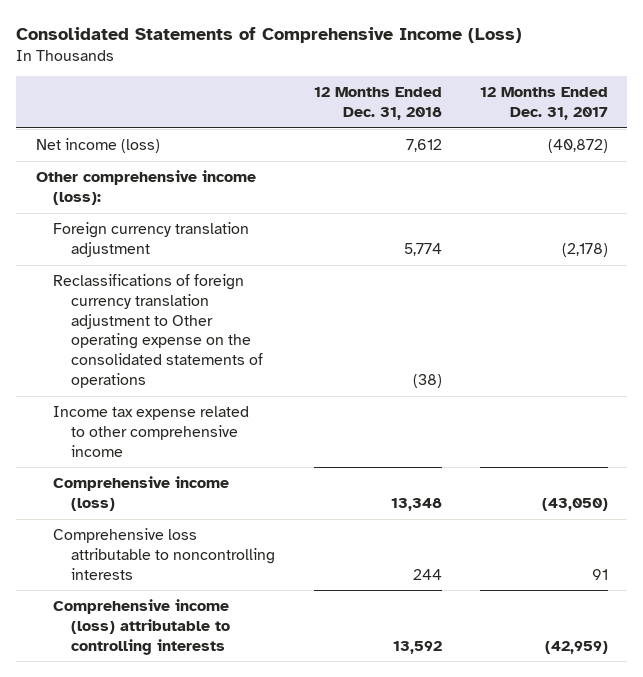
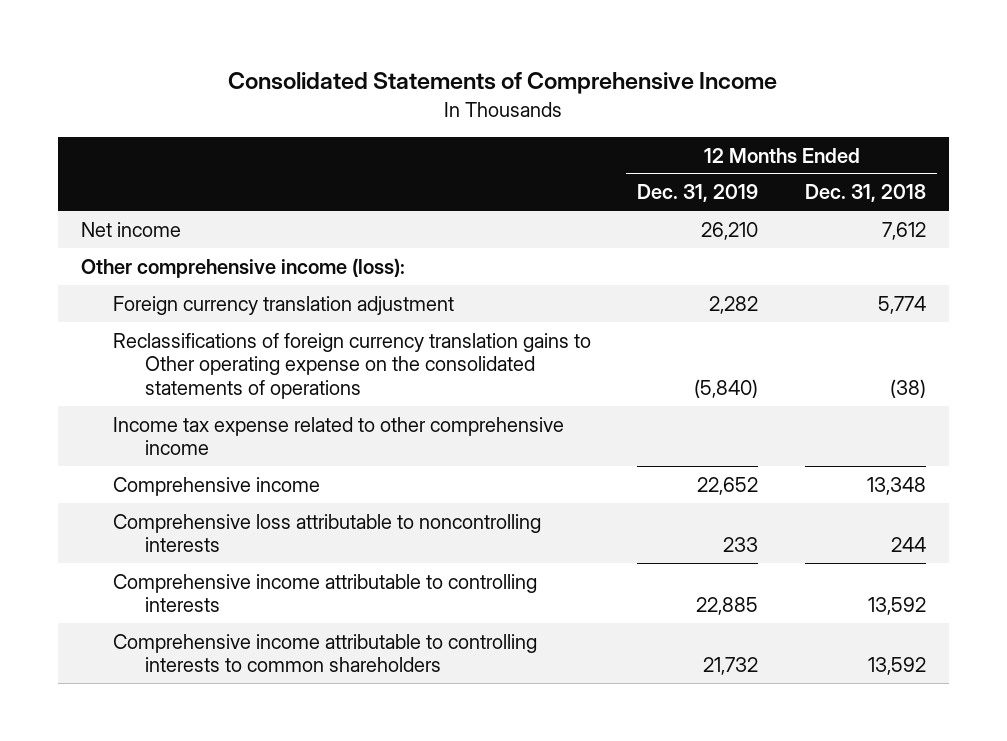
[16,27,523,44] Consolidated Statements of Comprehensive Income (Loss) -> [228,72,778,95] Consolidated Statements of Comprehensive Income
[479,87,608,120] 12 Months Ended Dec. 31, 2017 -> none
none -> [637,184,759,203] Dec. 31, 2019
[35,138,160,154] Net income (loss) -> [81,221,182,237] Net income
[53,274,264,388] Reclassifications of foreign currency translation adjustment to Other operating expense on the consolidated statements of operations -> [113,332,592,400] Reclassifications of foreign currency translation gains to Other operating expense on the consolidated statements of operations
[53,476,230,511] Comprehensive income (loss) -> [113,476,321,496] Comprehensive income
[53,599,231,655] Comprehensive income (loss) attributable to controlling interests -> [113,573,538,613] Comprehensive income attributable to controlling interests
none -> [113,633,538,673] Comprehensive income attributable to controlling interests to common shareholders

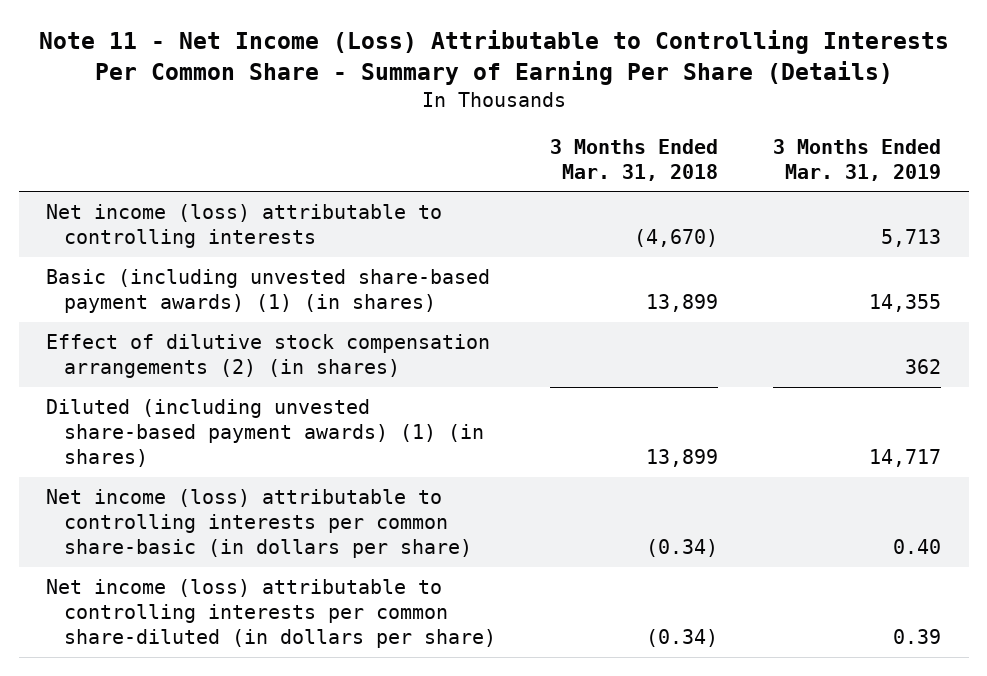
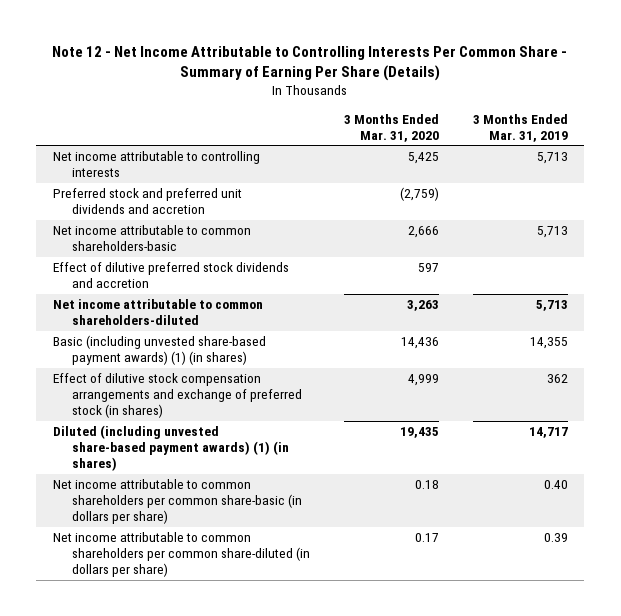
[38,30,949,86] Note 11 - Net Income (Loss) Attributable to Controlling Interests Per Common Share - Summary of Earning Per Share (Details) -> [52,45,568,82] Note 12 - Net Income Attributable to Controlling Interests Per Common Share - Summary of Earning Per Share (Details)
[550,138,719,181] 3 Months Ended Mar. 31, 2018 -> none
none -> [343,113,439,142] 3 Months Ended Mar. 31, 2020
[46,203,443,249] Net income (loss) attributable to controlling interests -> [53,151,261,178] Net income attributable to controlling interests
none -> [53,188,243,215] Preferred stock and preferred unit dividends and accretion
none -> [53,225,252,252] Net income attributable to common shareholders-basic
none -> [53,262,290,289] Effect of dilutive preferred stock dividends and accretion
none -> [53,299,264,326] Net income attributable to common shareholders-diluted
[46,333,491,379] Effect of dilutive stock compensation arrangements (2) (in shares) -> [53,373,303,419] Effect of dilutive stock compensation arrangements and exchange of preferred stock (in shares)
[46,488,472,559] Net income (loss) attributable to controlling interests per common share-basic (in dollars per share) -> [53,479,303,525] Net income attributable to common shareholders per common share-basic (in dollars per share)
[46,578,496,649] Net income (loss) attributable to controlling interests per common share-diluted (in dollars per share) -> [53,532,311,578] Net income attributable to common shareholders per common share-diluted (in dollars per share)

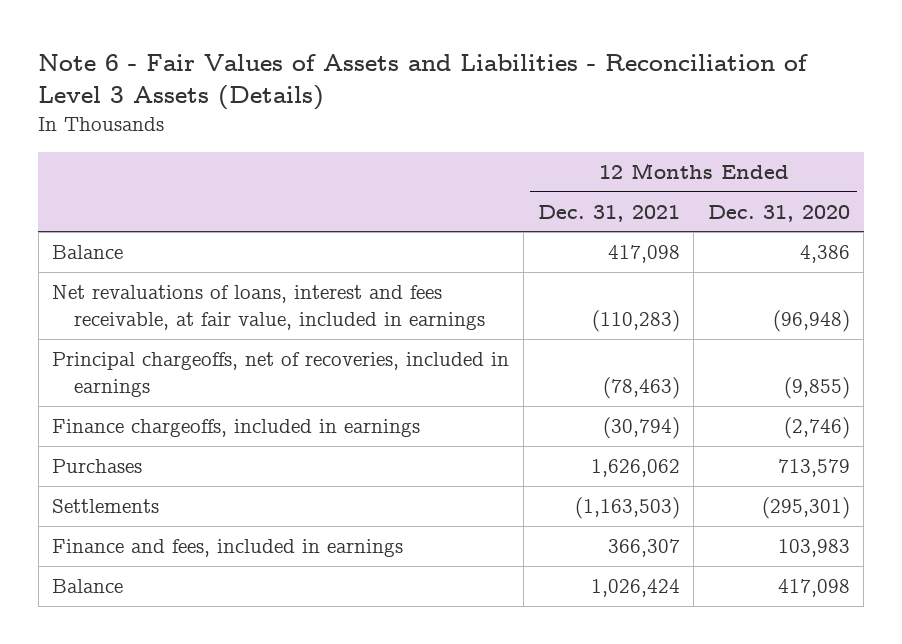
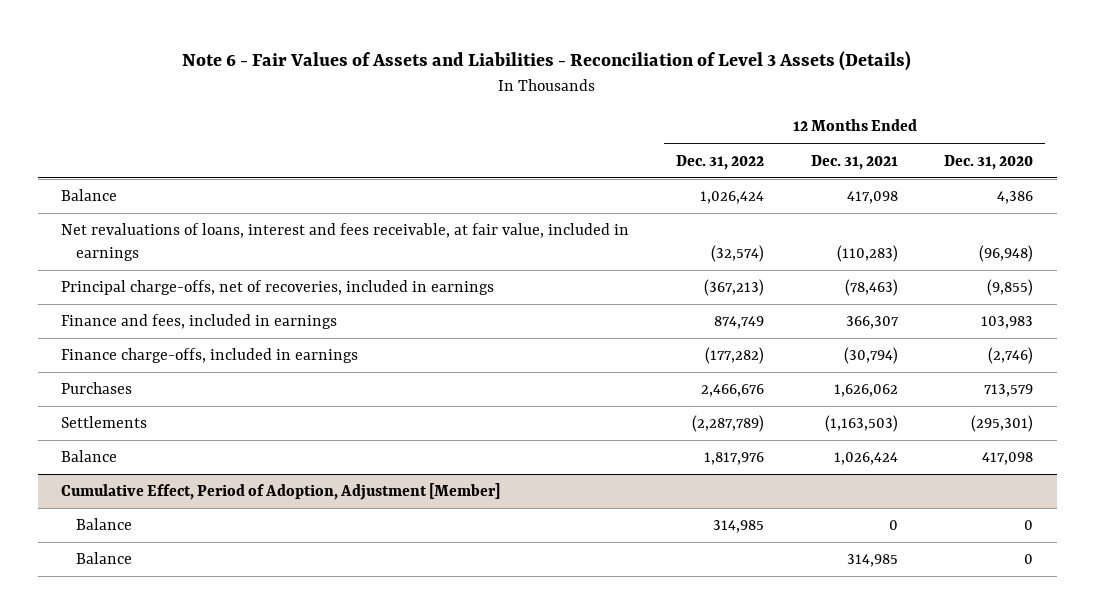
none -> [675,154,764,170] Dec. 31, 2022
[52,352,510,398] Principal chargeoffs, net of recoveries, included in earnings -> [61,280,495,296] Principal charge-offs, net of recoveries, included in earnings
[52,539,404,558] Finance and fees, included in earnings -> [61,314,338,330] Finance and fees, included in earnings
[52,419,421,438] Finance chargeoffs, included in earnings -> [61,348,359,364] Finance charge-offs, included in earnings
none -> [61,483,501,501] Cumulative Effect, Period of Adoption, Adjustment [Member]
none -> [75,518,132,531] Balance
none -> [75,552,132,565] Balance

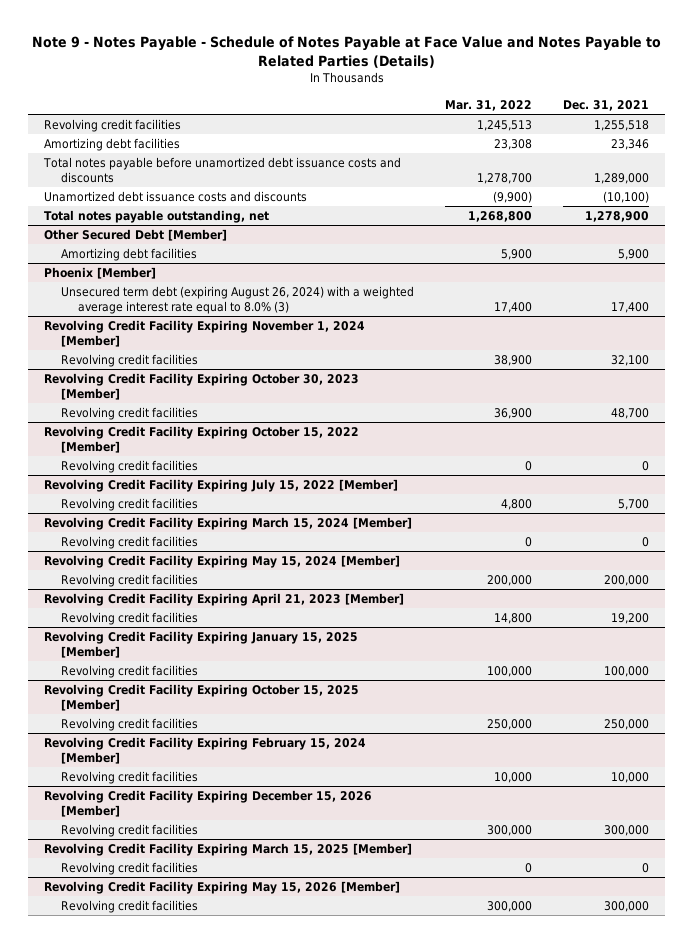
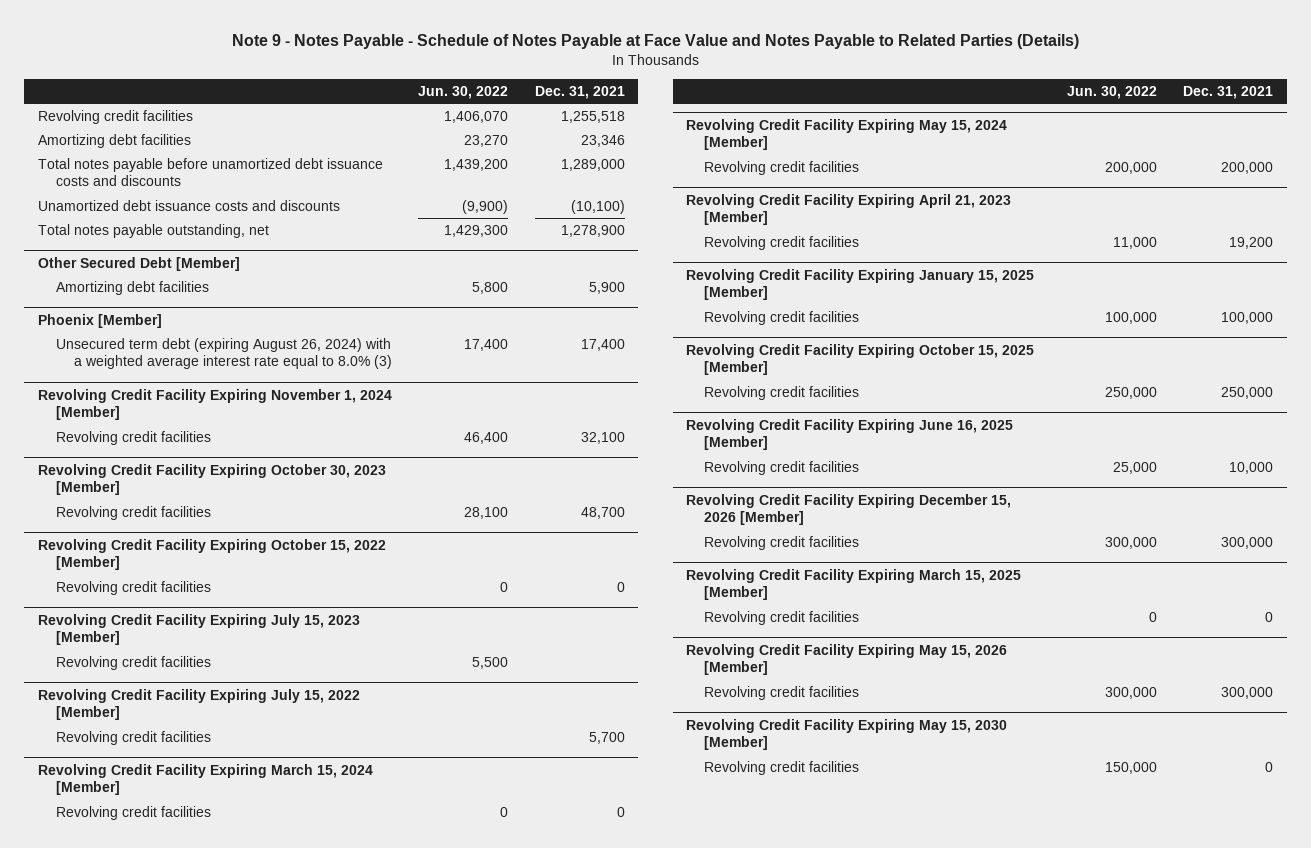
[445,99,533,111] Mar. 31, 2022 -> none
none -> [418,85,509,99] Jun. 30, 2022
none -> [37,613,360,646] Revolving Credit Facility Expiring July 15, 2023 [Member]
none -> [55,655,211,670] Revolving credit facilities
[44,737,367,764] Revolving Credit Facility Expiring February 15, 2024 [Member] -> none
none -> [686,418,1014,451] Revolving Credit Facility Expiring June 16, 2025 [Member]
none -> [686,718,1008,751] Revolving Credit Facility Expiring May 15, 2030 [Member]
none -> [704,760,860,775] Revolving credit facilities

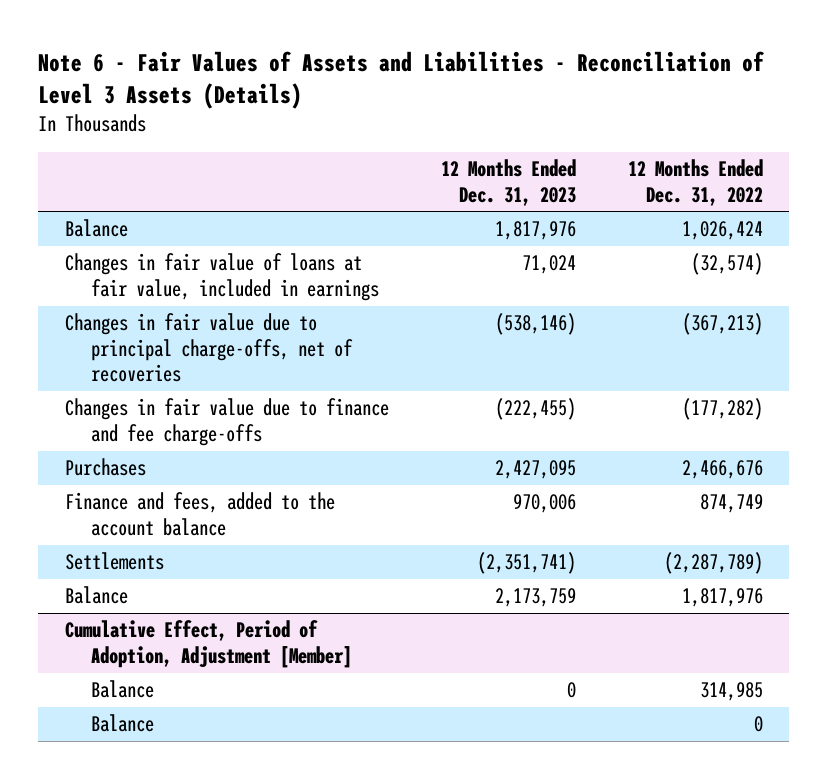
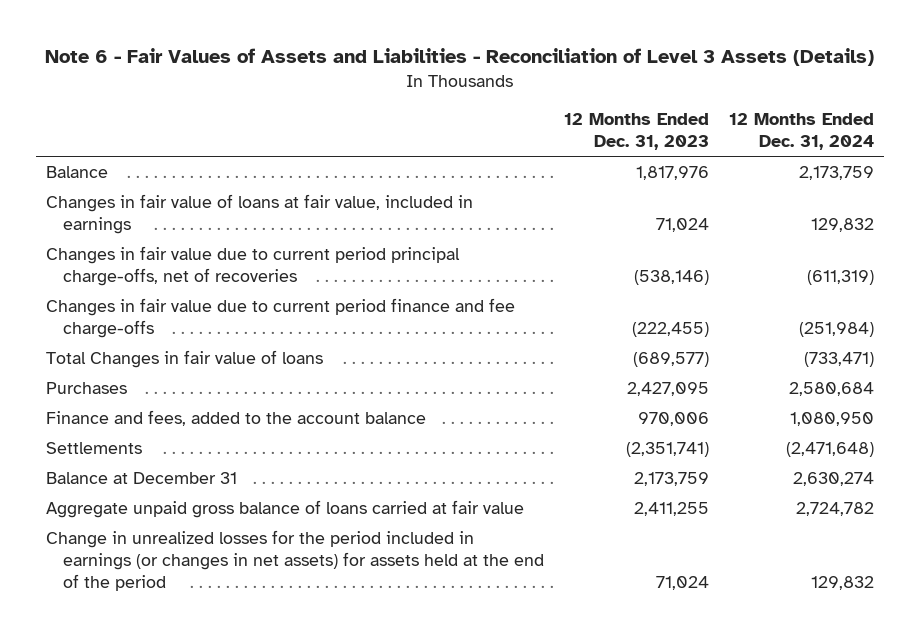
[628,159,764,206] 12 Months Ended Dec. 31, 2022 -> none
none -> [729,113,875,151] 12 Months Ended Dec. 31, 2024
[64,313,353,383] Changes in fair value due to principal charge-offs, net of recoveries -> [46,245,461,286] Changes in fair value due to current period principal charge-offs, net of recoveries
[64,398,389,446] Changes in fair value due to finance and fee charge-offs -> [46,297,516,338] Changes in fair value due to current period finance and fee charge-offs
none -> [46,349,324,368] Total Changes in fair value of loans
[64,620,352,668] Cumulative Effect, Period of Adoption, Adjustment [Member] -> none
[90,680,154,699] Balance -> none
[90,714,154,733] Balance -> none
[64,586,128,605] Balance -> [46,471,238,484] Balance at December 31
none -> [46,499,525,518] Aggregate unpaid gross balance of loans carried at fair value
none -> [46,529,544,591] Change in unrealized losses for the period included in earnings (or changes in net assets) for assets held at the end of the period

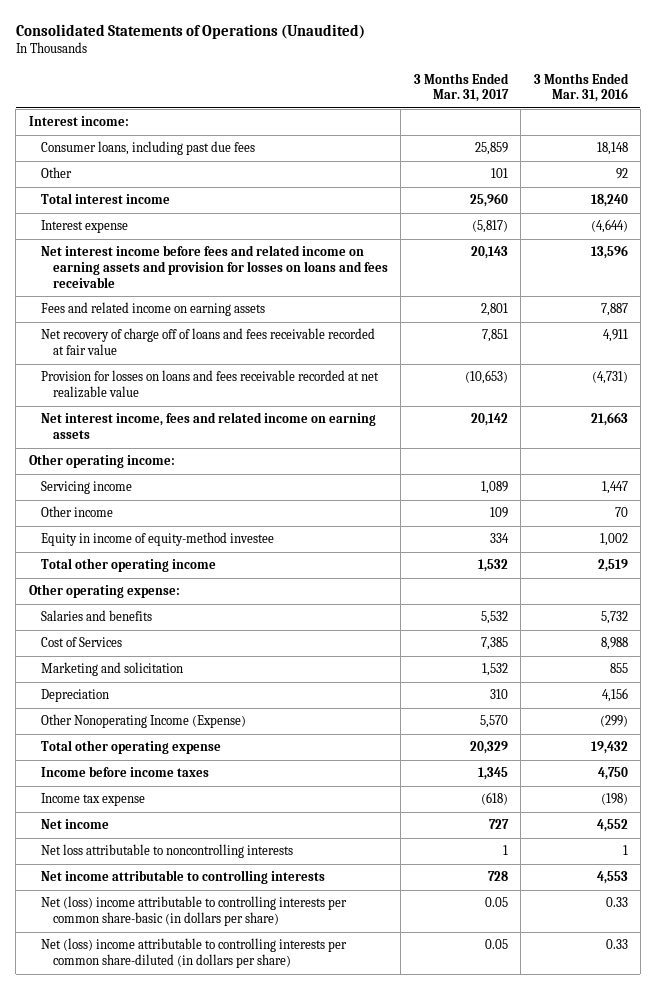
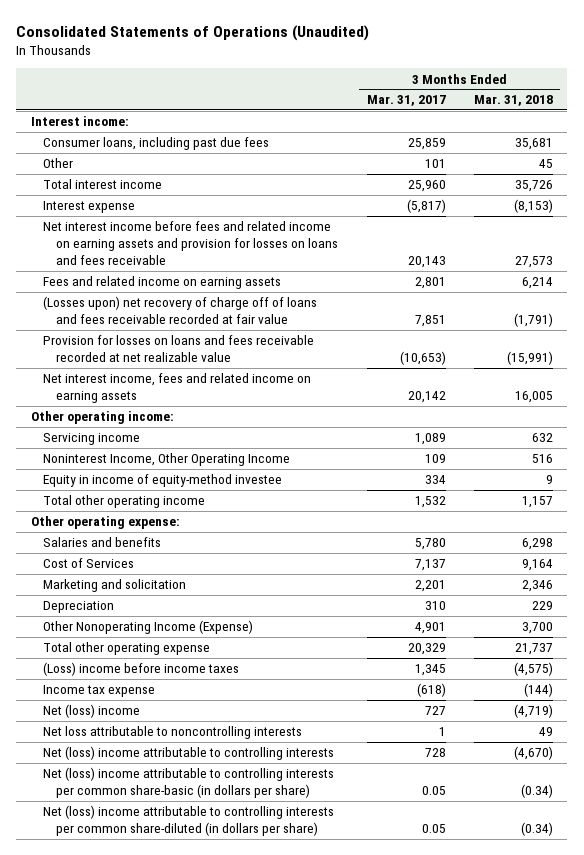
[533,72,629,103] 3 Months Ended Mar. 31, 2016 -> none
none -> [474,95,554,107] Mar. 31, 2018
[40,328,375,356] Net recovery of charge off of loans and fees receivable recorded at fair value -> [43,296,318,325] (Losses upon) net recovery of charge off of loans and fees receivable recorded at fair value
[40,506,113,518] Other income -> [43,453,291,467] Noninterest Income, Other Operating Income
[480,611,508,625] 5,532 -> [414,538,446,551] 5,780
[480,637,508,651] 7,385 -> [414,559,446,572] 7,137
[481,663,508,677] 1,532 -> [414,580,446,593] 2,201
[479,715,508,729] 5,570 -> [414,622,446,635] 4,901
[40,766,209,778] Income before income taxes -> [43,662,240,677] (Loss) income before income taxes
[40,819,109,830] Net income -> [43,704,141,719] Net (loss) income
[40,870,325,885] Net income attributable to controlling interests -> [43,746,335,761] Net (loss) income attributable to controlling interests

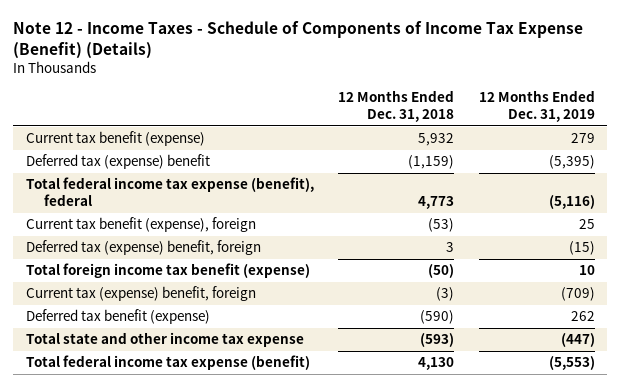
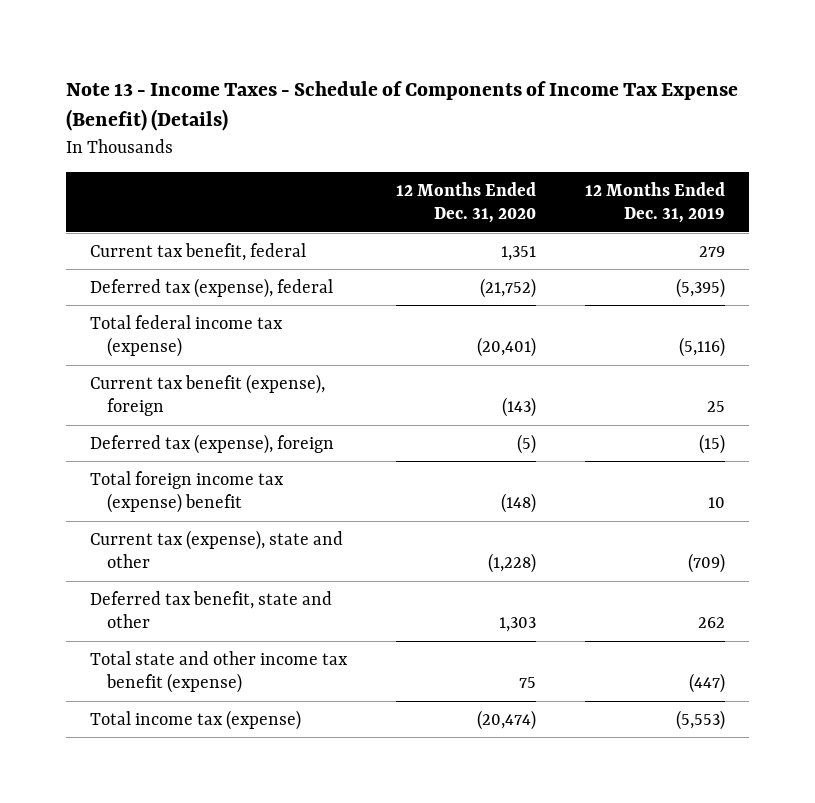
[13,20,584,59] Note 12 - Income Taxes - Schedule of Components of Income Tax Expense (Benefit) (Details) -> [65,81,738,132] Note 13 - Income Taxes - Schedule of Components of Income Tax Expense (Benefit) (Details)
[338,90,455,122] 12 Months Ended Dec. 31, 2018 -> none
none -> [396,181,537,224] 12 Months Ended Dec. 31, 2020
[25,131,205,147] Current tax benefit (expense) -> [90,242,307,261] Current tax benefit, federal
[25,154,210,170] Deferred tax (expense) benefit -> [90,277,334,298] Deferred tax (expense), federal
[25,177,314,207] Total federal income tax expense (benefit), federal -> [90,314,284,358] Total federal income tax (expense)
[25,240,261,256] Deferred tax (expense) benefit, foreign -> [90,433,335,454] Deferred tax (expense), foreign
[25,263,310,279] Total foreign income tax benefit (expense) -> [90,470,285,514] Total foreign income tax (expense) benefit
[25,286,256,302] Current tax (expense) benefit, foreign -> [90,529,344,569] Current tax (expense), state and other
[25,309,210,325] Deferred tax benefit (expense) -> [90,590,333,629] Deferred tax benefit, state and other
[25,332,304,348] Total state and other income tax expense -> [90,650,349,694] Total state and other income tax benefit (expense)
[25,355,310,371] Total federal income tax expense (benefit) -> [90,709,302,730] Total income tax (expense)

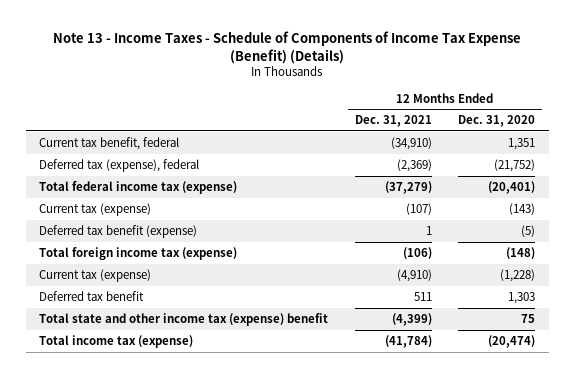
[584,181,725,224] 12 Months Ended Dec. 31, 2019 -> none
none -> [354,115,432,128] Dec. 31, 2021
[90,373,326,417] Current tax benefit (expense), foreign -> [39,202,152,216] Current tax (expense)
[90,433,335,454] Deferred tax (expense), foreign -> [39,224,198,238] Deferred tax benefit (expense)
[90,470,285,514] Total foreign income tax (expense) benefit -> [39,246,238,260] Total foreign income tax (expense)
[90,529,344,569] Current tax (expense), state and other -> [39,268,152,282] Current tax (expense)
[90,590,333,629] Deferred tax benefit, state and other -> [39,290,145,301] Deferred tax benefit
[90,650,349,694] Total state and other income tax benefit (expense) -> [39,312,329,326] Total state and other income tax (expense) benefit

